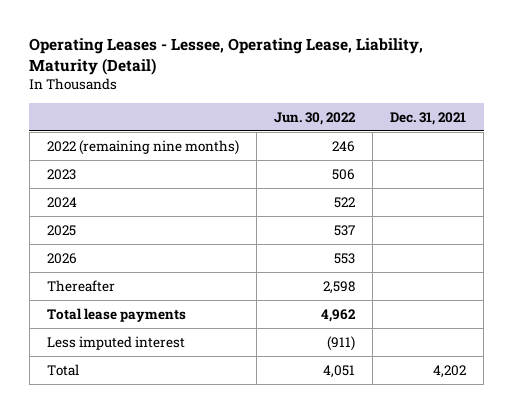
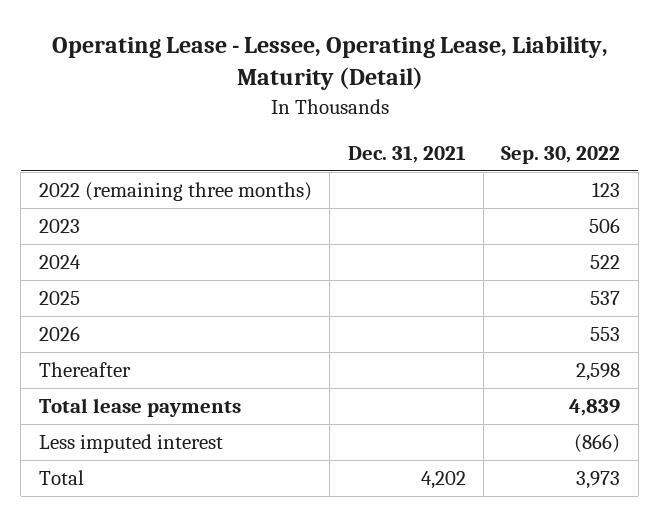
[29,38,424,76] Operating Leases - Lessee, Operating Lease, Liability, Maturity (Detail) -> [51,36,608,91] Operating Lease - Lessee, Operating Lease, Liability, Maturity (Detail)
[273,111,356,125] Jun. 30, 2022 -> none
none -> [501,145,621,164] Sep. 30, 2022
[46,139,239,155] 2022 (remaining nine months) -> [38,182,312,202] 2022 (remaining three months)

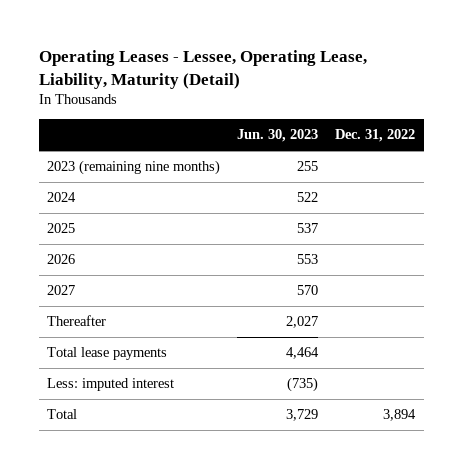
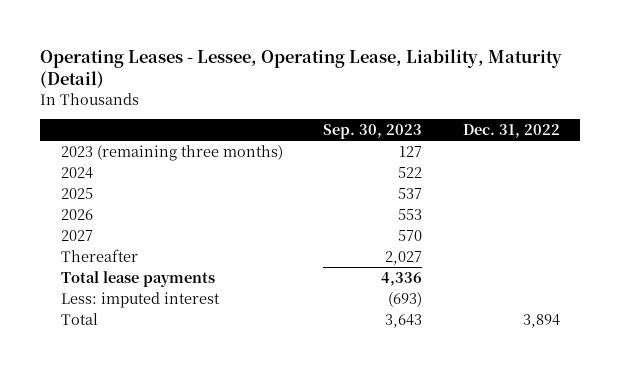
[237,129,319,143] Jun. 30, 2023 -> none
none -> [323,124,423,140] Sep. 30, 2023
[47,160,221,176] 2023 (remaining nine months) -> [60,144,283,161] 2023 (remaining three months)

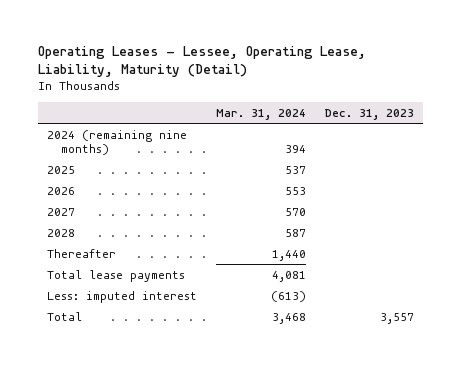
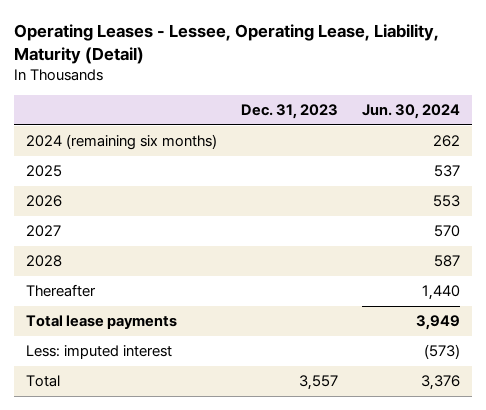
[215,108,306,120] Mar. 31, 2024 -> none
none -> [361,104,460,120] Jun. 30, 2024
[47,129,188,155] 2024 (remaining nine months) -> [26,134,218,151] 2024 (remaining six months)

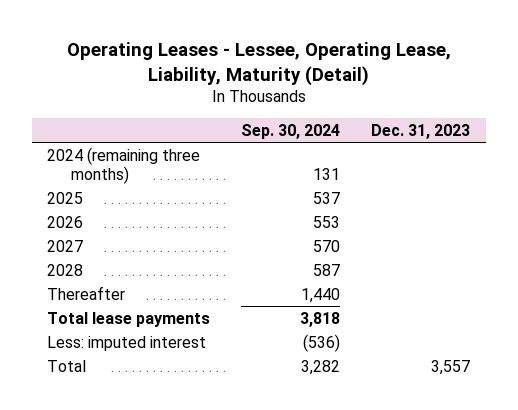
[361,104,460,120] Jun. 30, 2024 -> none
none -> [241,123,341,139] Sep. 30, 2024
[26,134,218,151] 2024 (remaining six months) -> [47,146,201,184] 2024 (remaining three months)

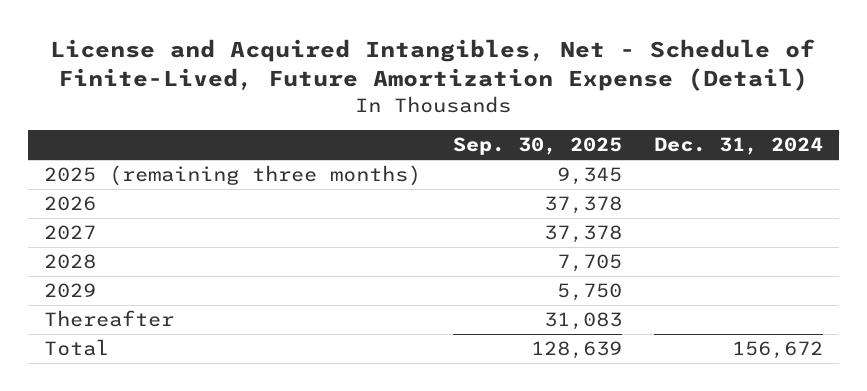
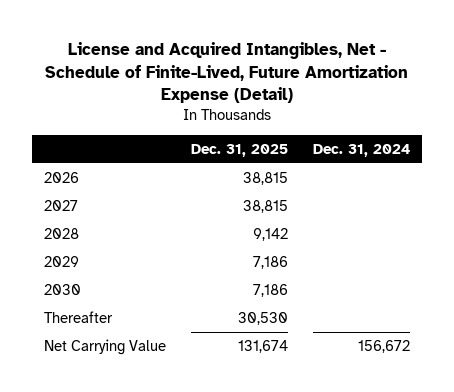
[452,137,622,156] Sep. 30, 2025 -> none
none -> [191,143,289,157] Dec. 31, 2025
[43,164,421,186] 2025 (remaining three months) -> none
none -> [44,283,82,295] 2030
[43,338,109,356] Total -> [44,338,167,355] Net Carrying Value

